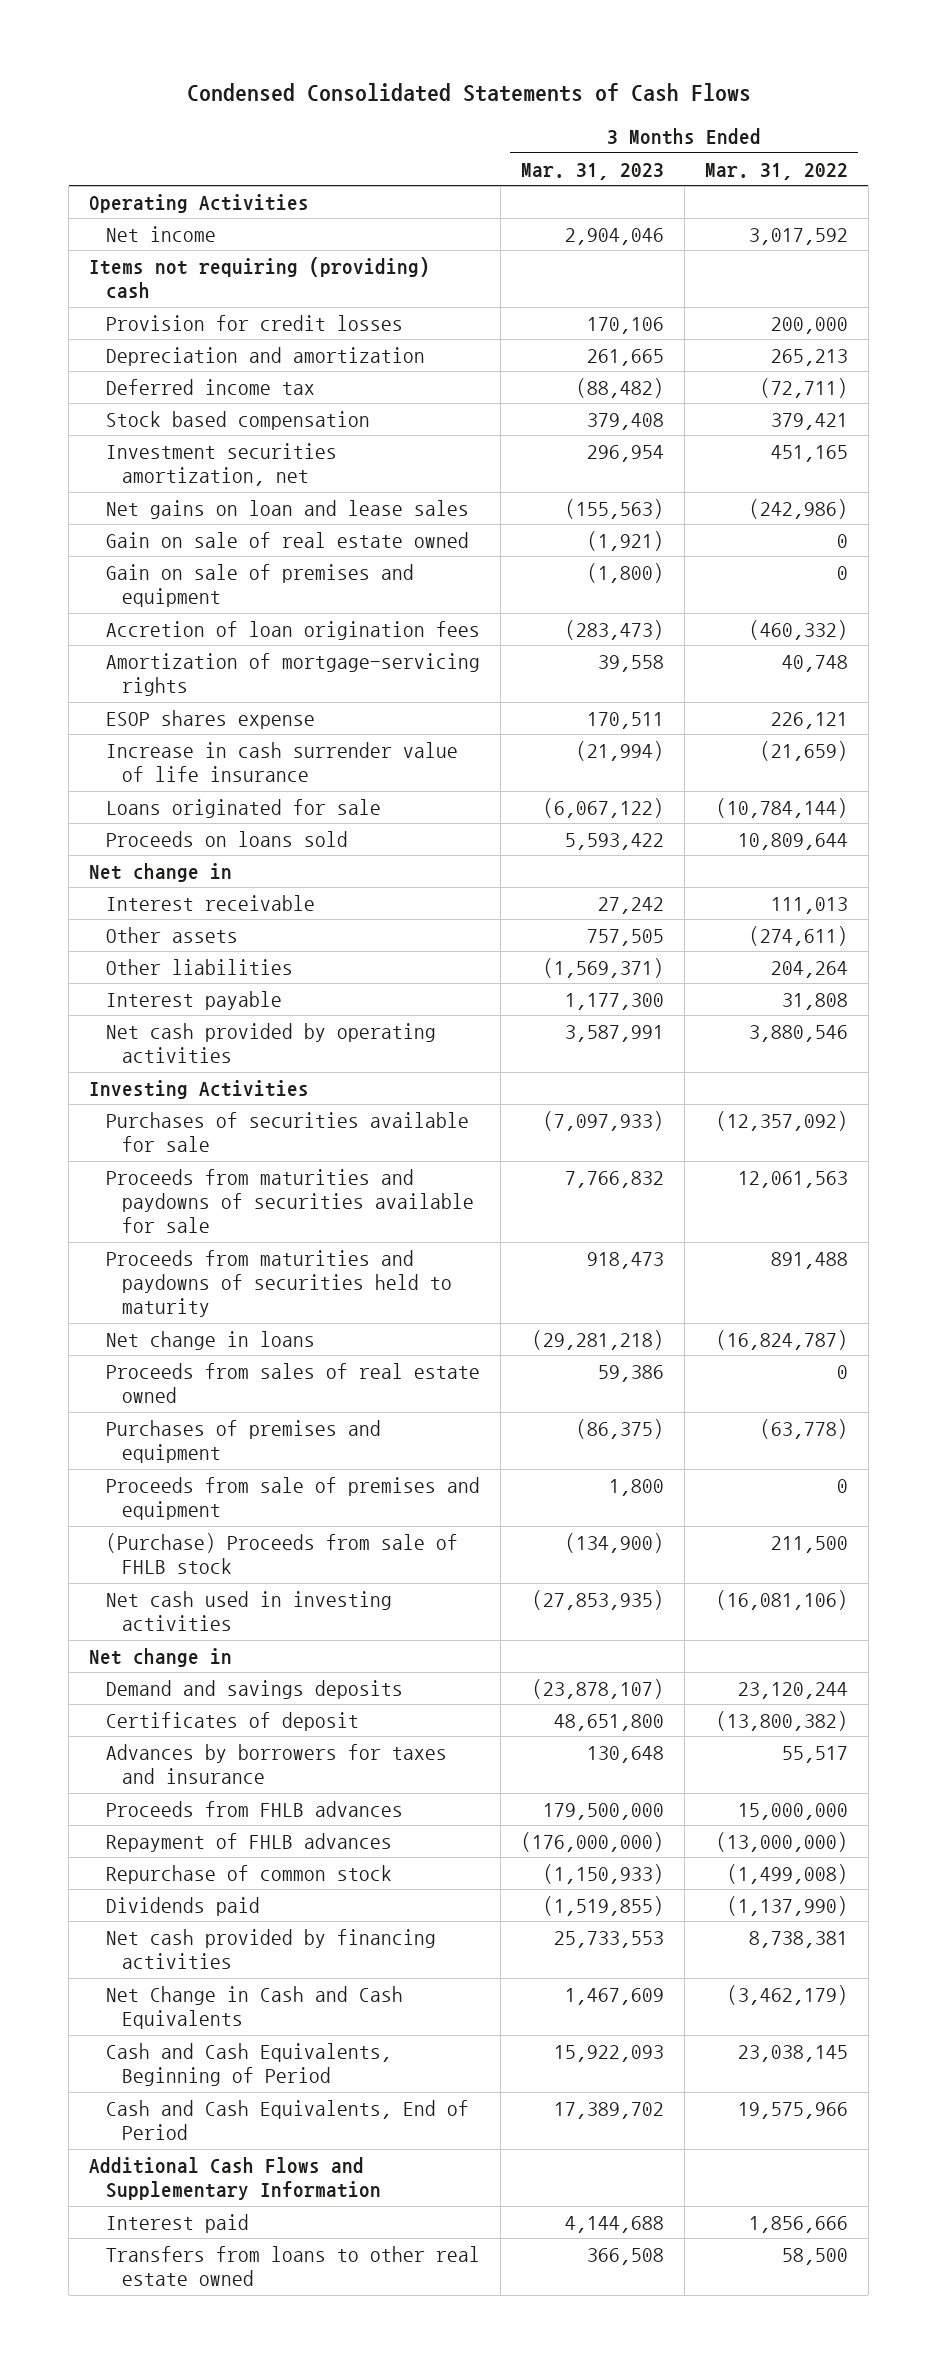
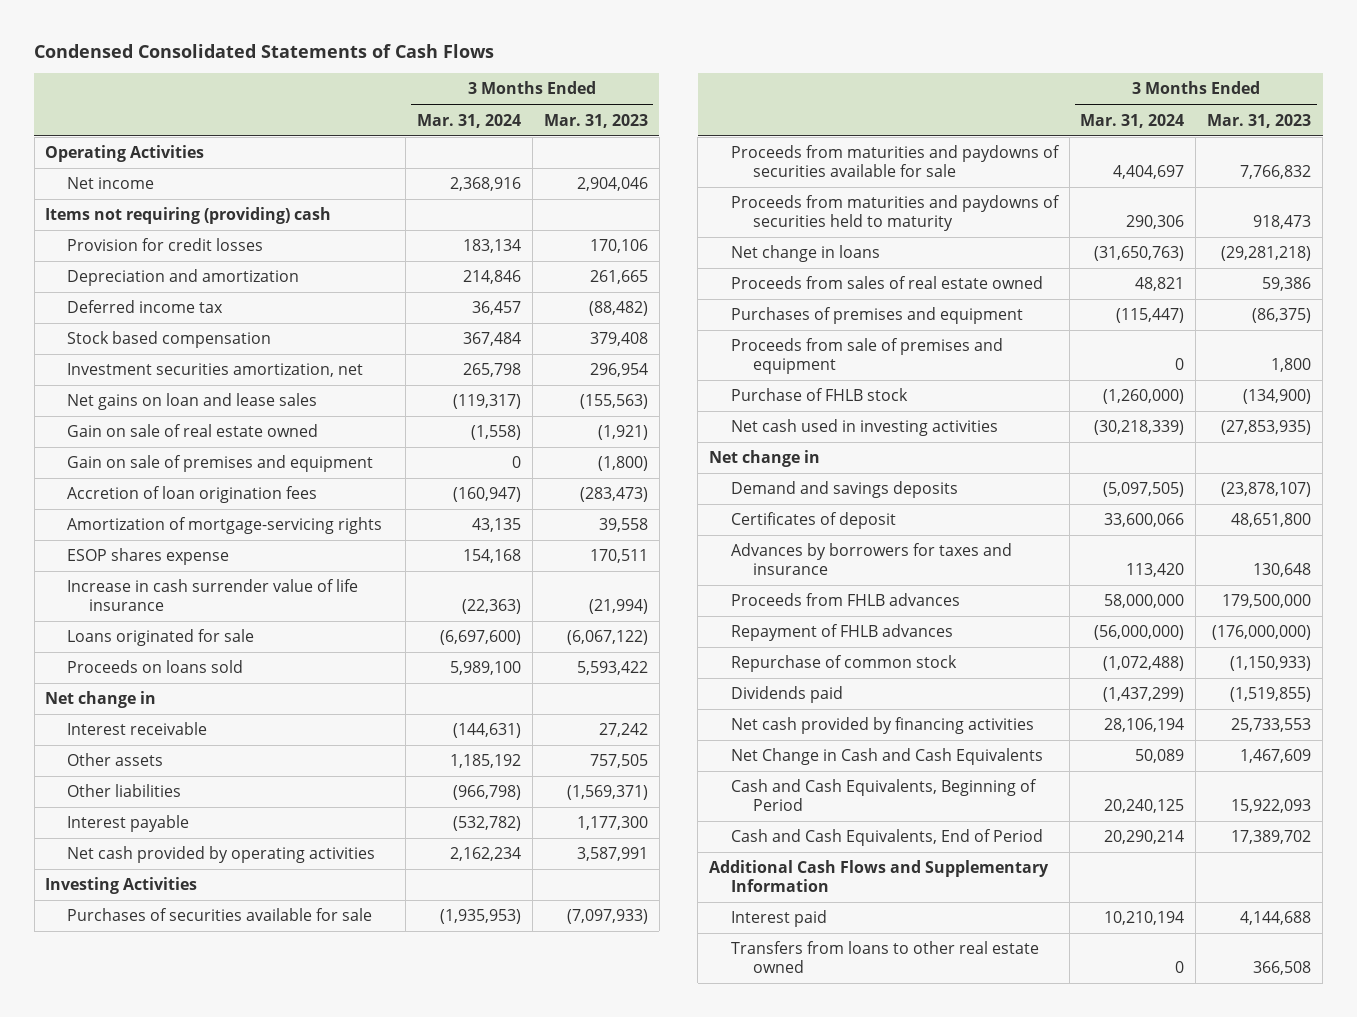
[704,162,848,180] Mar. 31, 2022 -> none
none -> [417,113,522,128] Mar. 31, 2024
[105,1532,458,1575] (Purchase) Proceeds from sale of FHLB stock -> [730,388,908,402] Purchase of FHLB stock

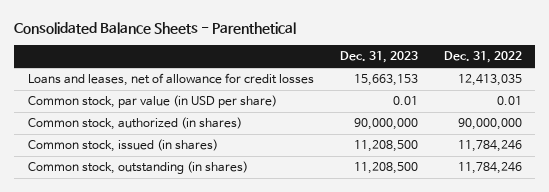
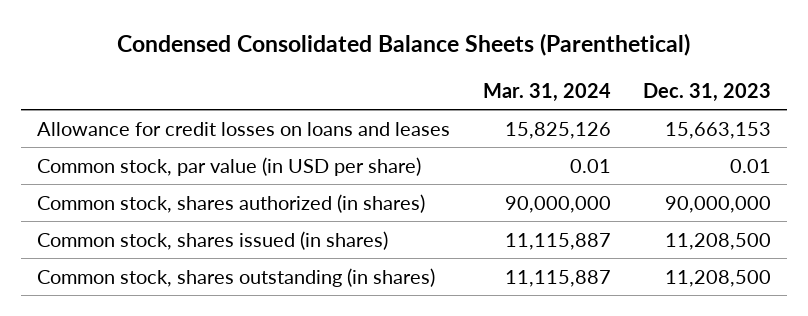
[14,21,297,34] Consolidated Balance Sheets - Parenthetical -> [117,33,691,57] Condensed Consolidated Balance Sheets (Parenthetical)
[443,51,522,64] Dec. 31, 2022 -> none
none -> [482,83,611,103] Mar. 31, 2024
[27,73,314,87] Loans and leases, net of allowance for credit losses -> [37,121,451,136] Allowance for credit losses on loans and leases
[27,117,242,131] Common stock, authorized (in shares) -> [37,193,426,213] Common stock, shares authorized (in shares)
[27,139,218,153] Common stock, issued (in shares) -> [37,230,389,250] Common stock, shares issued (in shares)
[27,161,248,175] Common stock, outstanding (in shares) -> [37,267,436,287] Common stock, shares outstanding (in shares)

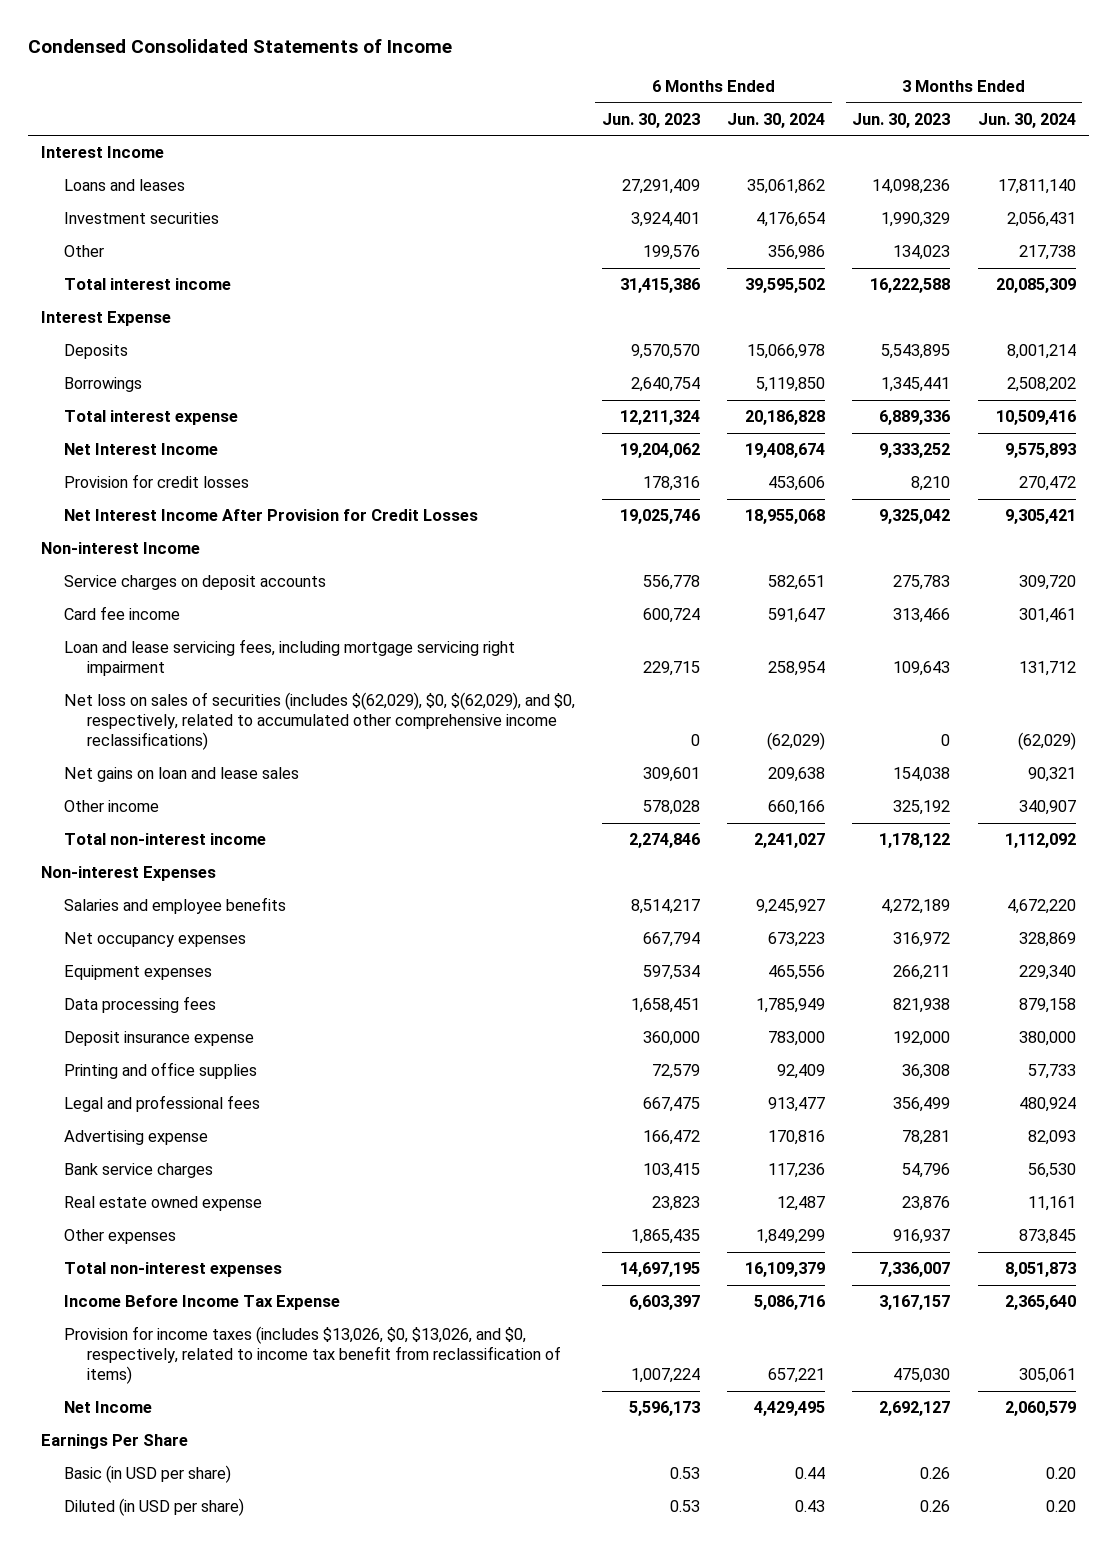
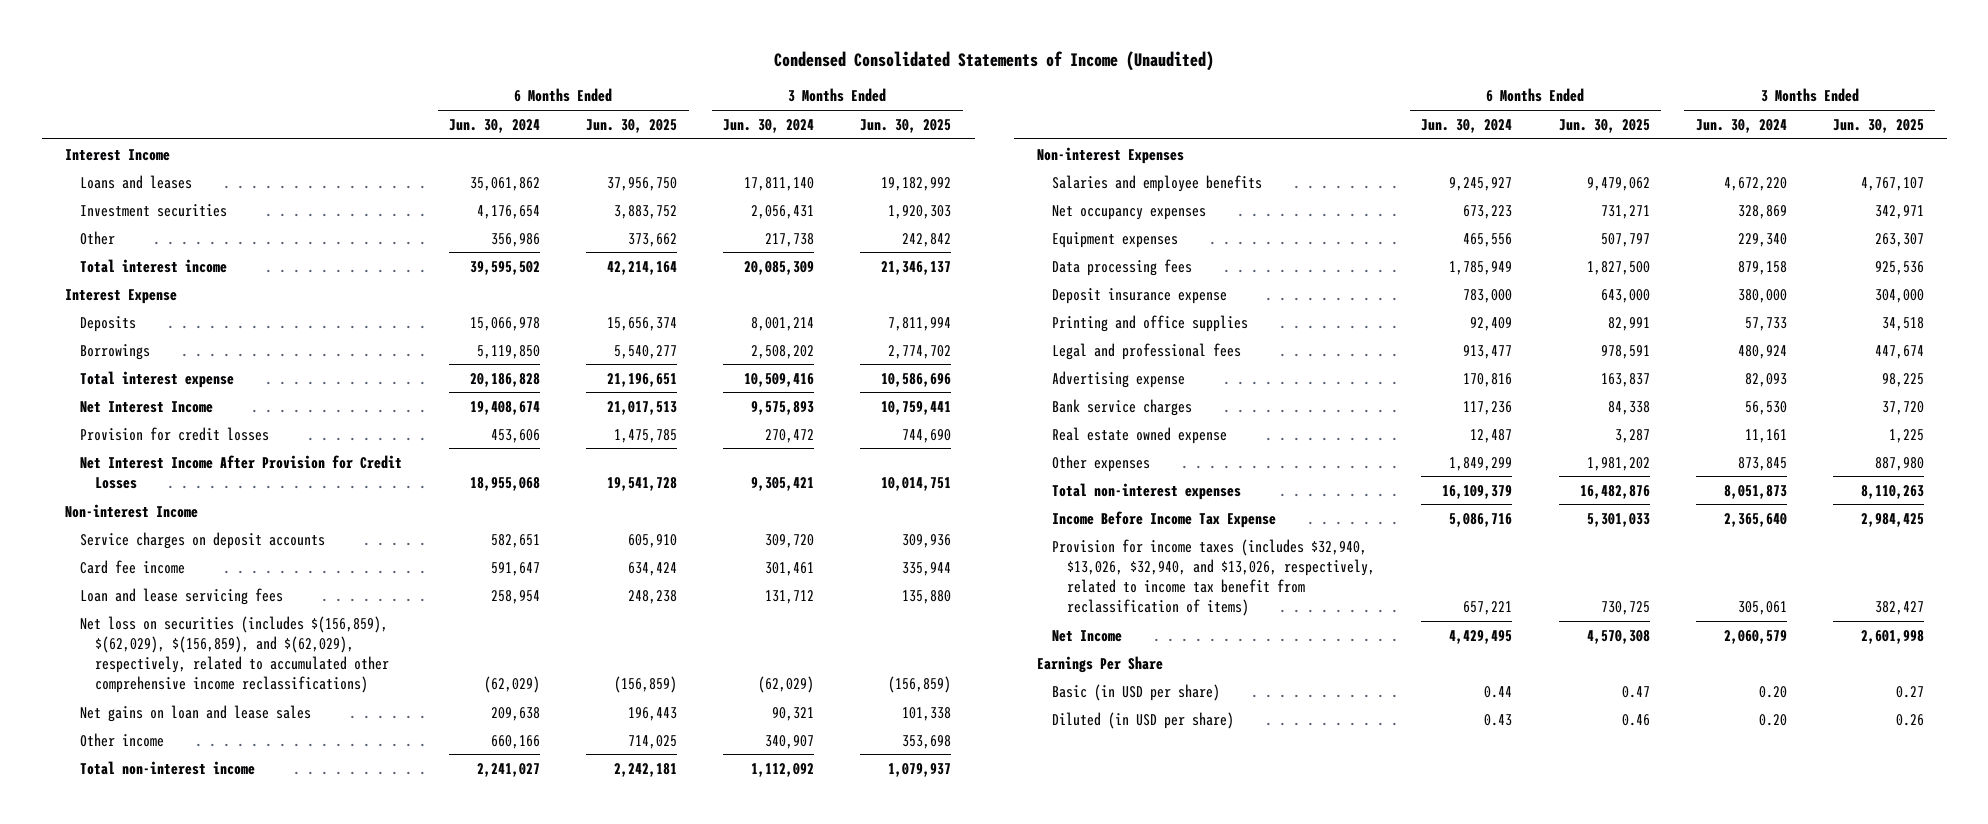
[27,39,452,54] Condensed Consolidated Statements of Income -> [774,50,1215,71] Condensed Consolidated Statements of Income (Unaudited)
[602,113,701,129] Jun. 30, 2023 -> none
[852,113,951,129] Jun. 30, 2023 -> none
none -> [586,118,678,133] Jun. 30, 2025
none -> [860,118,952,133] Jun. 30, 2025
[63,639,515,677] Loan and lease servicing fees, including mortgage servicing right impairment -> [79,587,283,605] Loan and lease servicing fees
[63,692,575,751] Net loss on sales of securities (includes $(62,029), $0, $(62,029), and $0, respectively, related to accumulated other comprehensive income reclassifications) -> [79,615,390,694] Net loss on securities (includes $(156,859), $(62,029), $(156,859), and $(62,029), respectively, related to accumulated other comprehensive income reclassifications)
[63,1326,561,1385] Provision for income taxes (includes $13,026, $0, $13,026, and $0, respectively, related to income tax benefit from reclassification of items) -> [1052,538,1376,617] Provision for income taxes (includes $32,940, $13,026, $32,940, and $13,026, respectively, related to income tax benefit from reclassification of items)

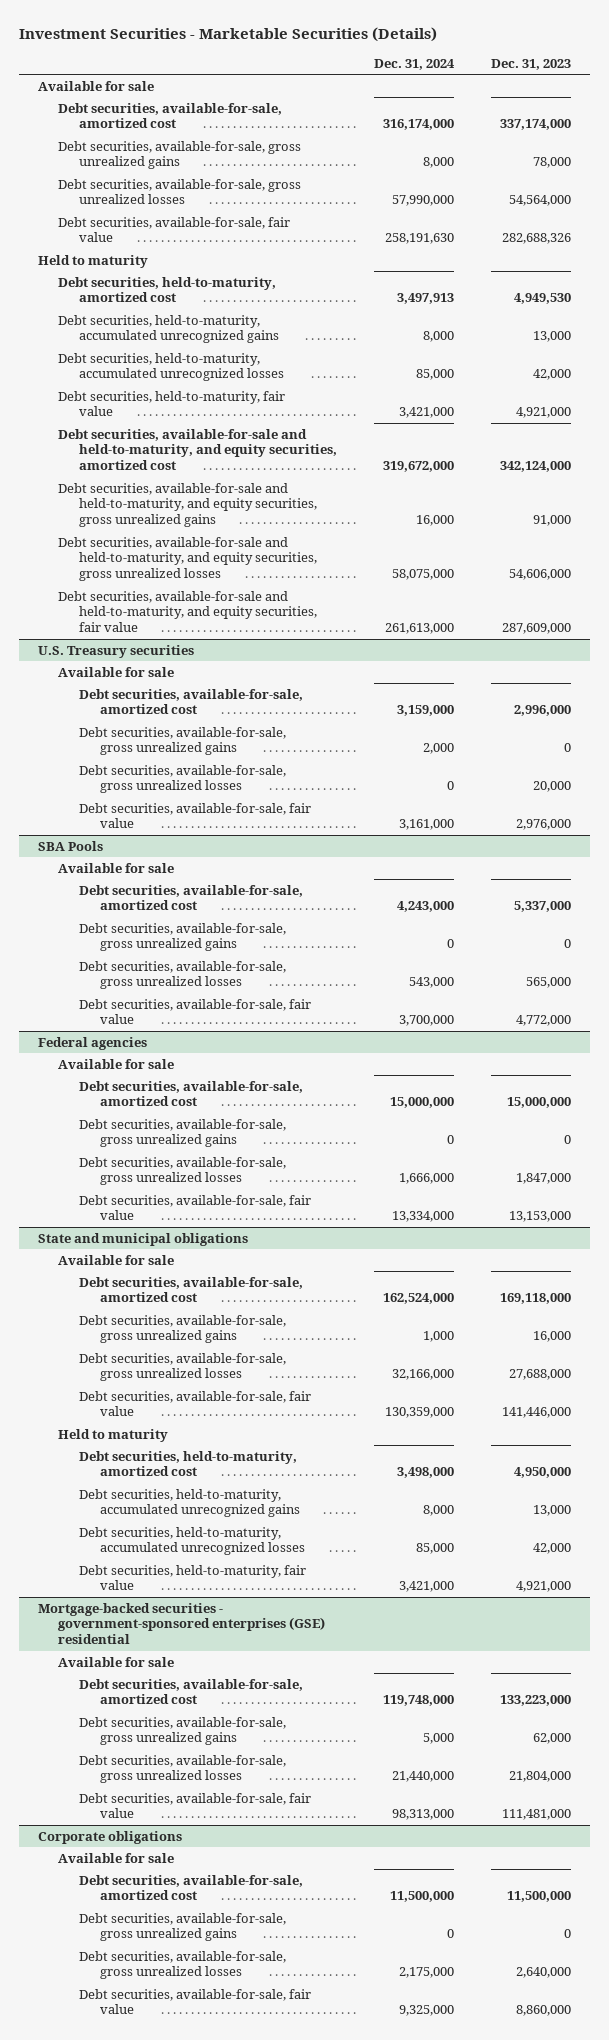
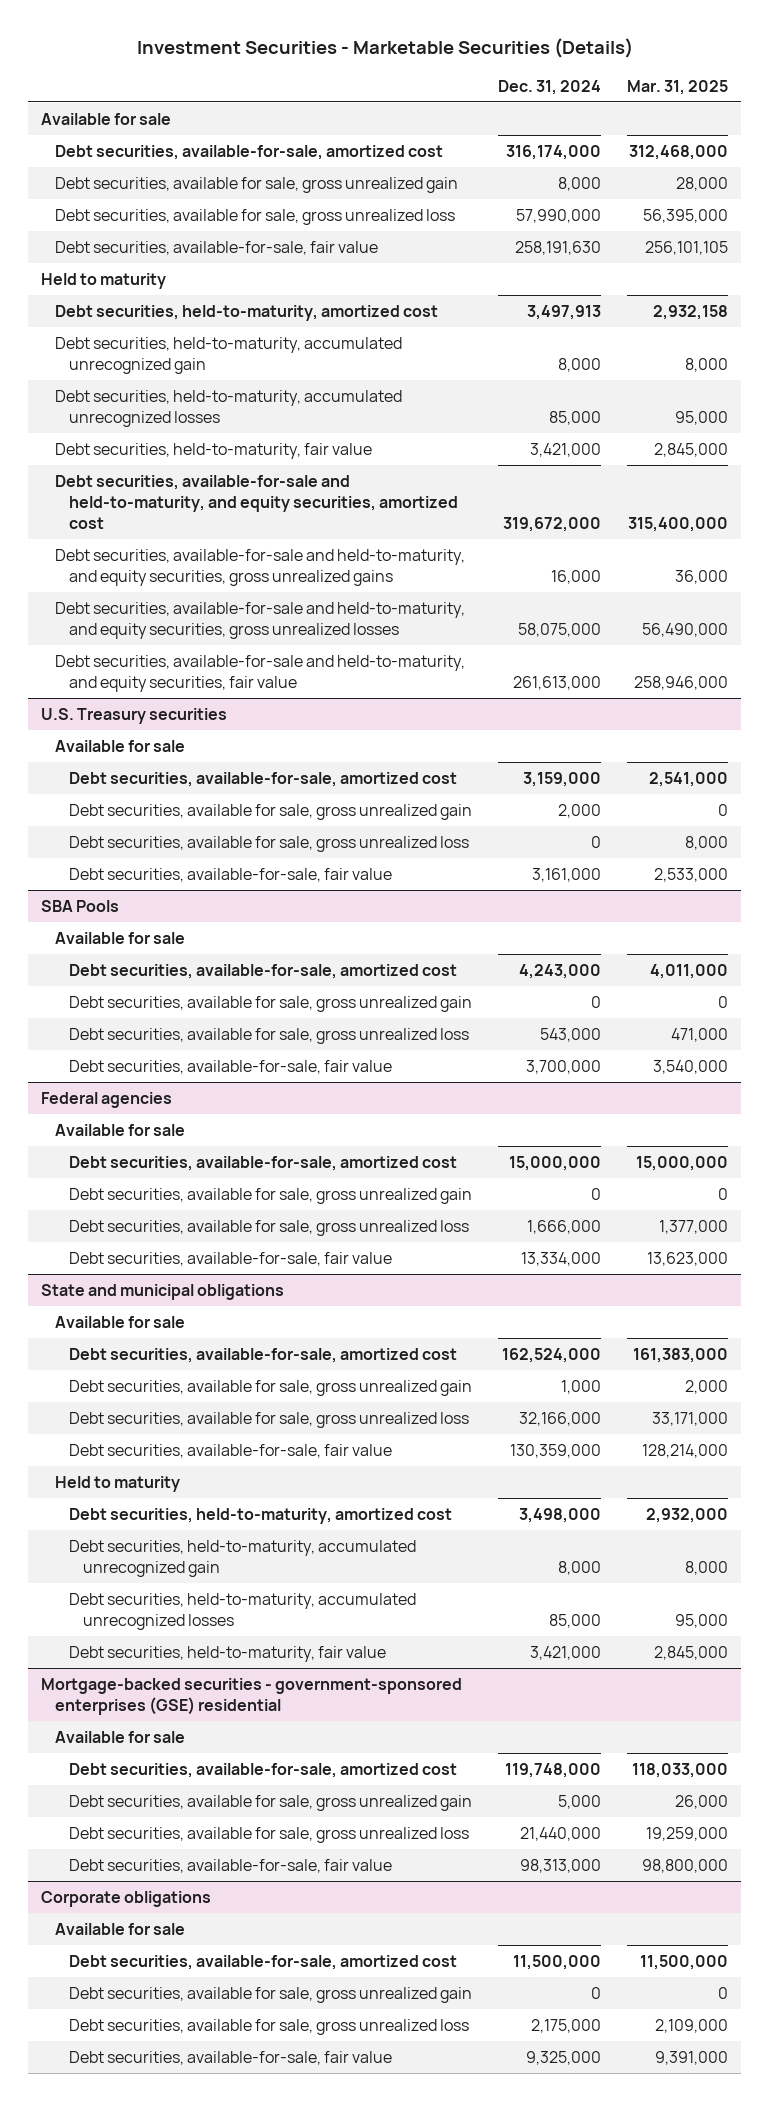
[491,58,572,70] Dec. 31, 2023 -> none
none -> [626,79,728,95] Mar. 31, 2025
[58,140,302,170] Debt securities, available-for-sale, gross unrealized gains -> [55,177,459,194] Debt securities, available for sale, gross unrealized gain
[58,178,302,205] Debt securities, available-for-sale, gross unrealized losses -> [55,209,456,226] Debt securities, available for sale, gross unrealized loss
[58,314,280,344] Debt securities, held-to-maturity, accumulated unrecognized gains -> [55,337,403,375] Debt securities, held-to-maturity, accumulated unrecognized gain
[79,726,287,756] Debt securities, available-for-sale, gross unrealized gains -> [69,804,473,821] Debt securities, available for sale, gross unrealized gain
[79,764,287,794] Debt securities, available-for-sale, gross unrealized losses -> [69,836,470,853] Debt securities, available for sale, gross unrealized loss
[79,922,287,952] Debt securities, available-for-sale, gross unrealized gains -> [69,996,473,1013] Debt securities, available for sale, gross unrealized gain
[79,960,287,990] Debt securities, available-for-sale, gross unrealized losses -> [69,1028,470,1045] Debt securities, available for sale, gross unrealized loss
[79,1118,287,1148] Debt securities, available-for-sale, gross unrealized gains -> [69,1188,473,1205] Debt securities, available for sale, gross unrealized gain
[79,1156,287,1186] Debt securities, available-for-sale, gross unrealized losses -> [69,1220,470,1237] Debt securities, available for sale, gross unrealized loss
[79,1314,287,1344] Debt securities, available-for-sale, gross unrealized gains -> [69,1380,473,1397] Debt securities, available for sale, gross unrealized gain
[79,1352,287,1382] Debt securities, available-for-sale, gross unrealized losses -> [69,1412,470,1429] Debt securities, available for sale, gross unrealized loss
[79,1488,300,1518] Debt securities, held-to-maturity, accumulated unrecognized gains -> [69,1540,417,1578] Debt securities, held-to-maturity, accumulated unrecognized gain
[79,1716,287,1746] Debt securities, available-for-sale, gross unrealized gains -> [69,1795,473,1812] Debt securities, available for sale, gross unrealized gain
[79,1754,287,1784] Debt securities, available-for-sale, gross unrealized losses -> [69,1827,470,1844] Debt securities, available for sale, gross unrealized loss
[79,1912,287,1942] Debt securities, available-for-sale, gross unrealized gains -> [69,1987,473,2004] Debt securities, available for sale, gross unrealized gain
[79,1950,287,1980] Debt securities, available-for-sale, gross unrealized losses -> [69,2019,470,2036] Debt securities, available for sale, gross unrealized loss

